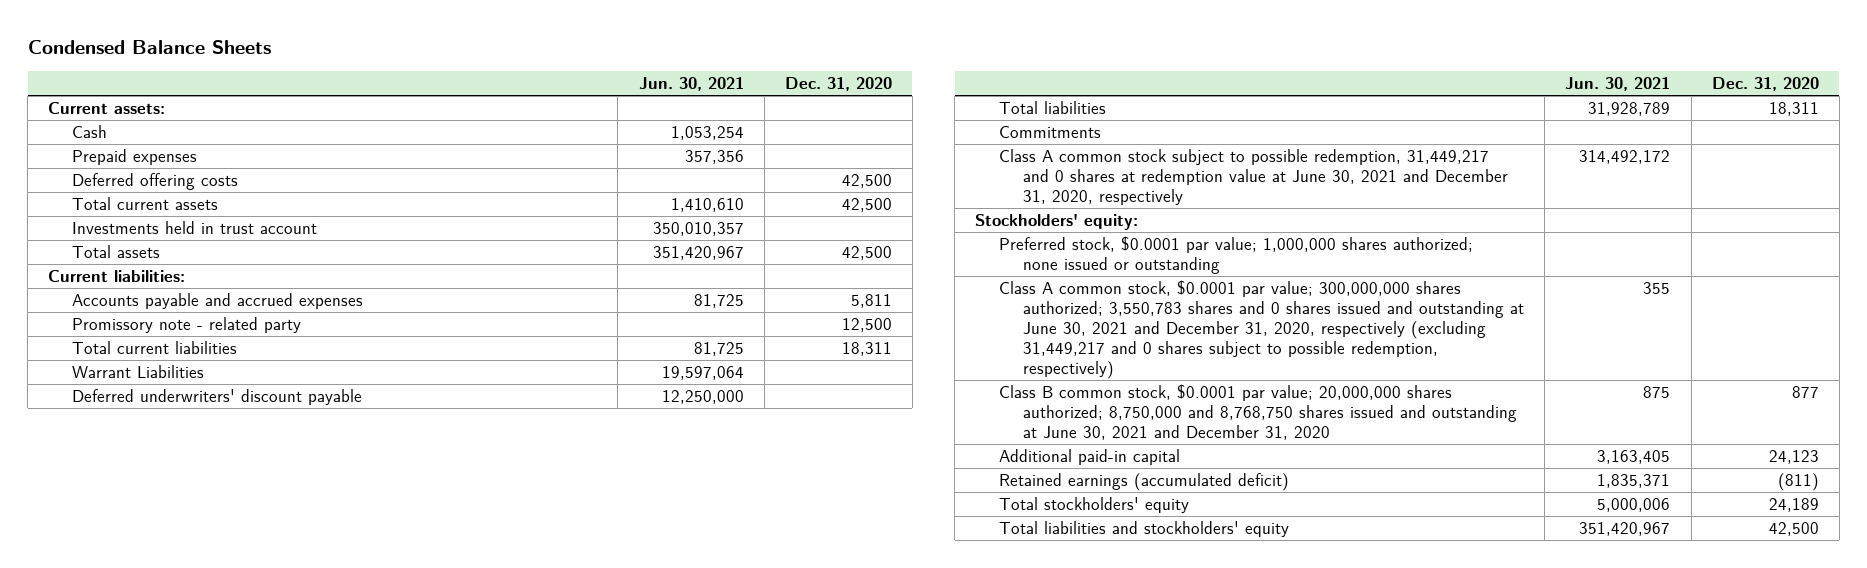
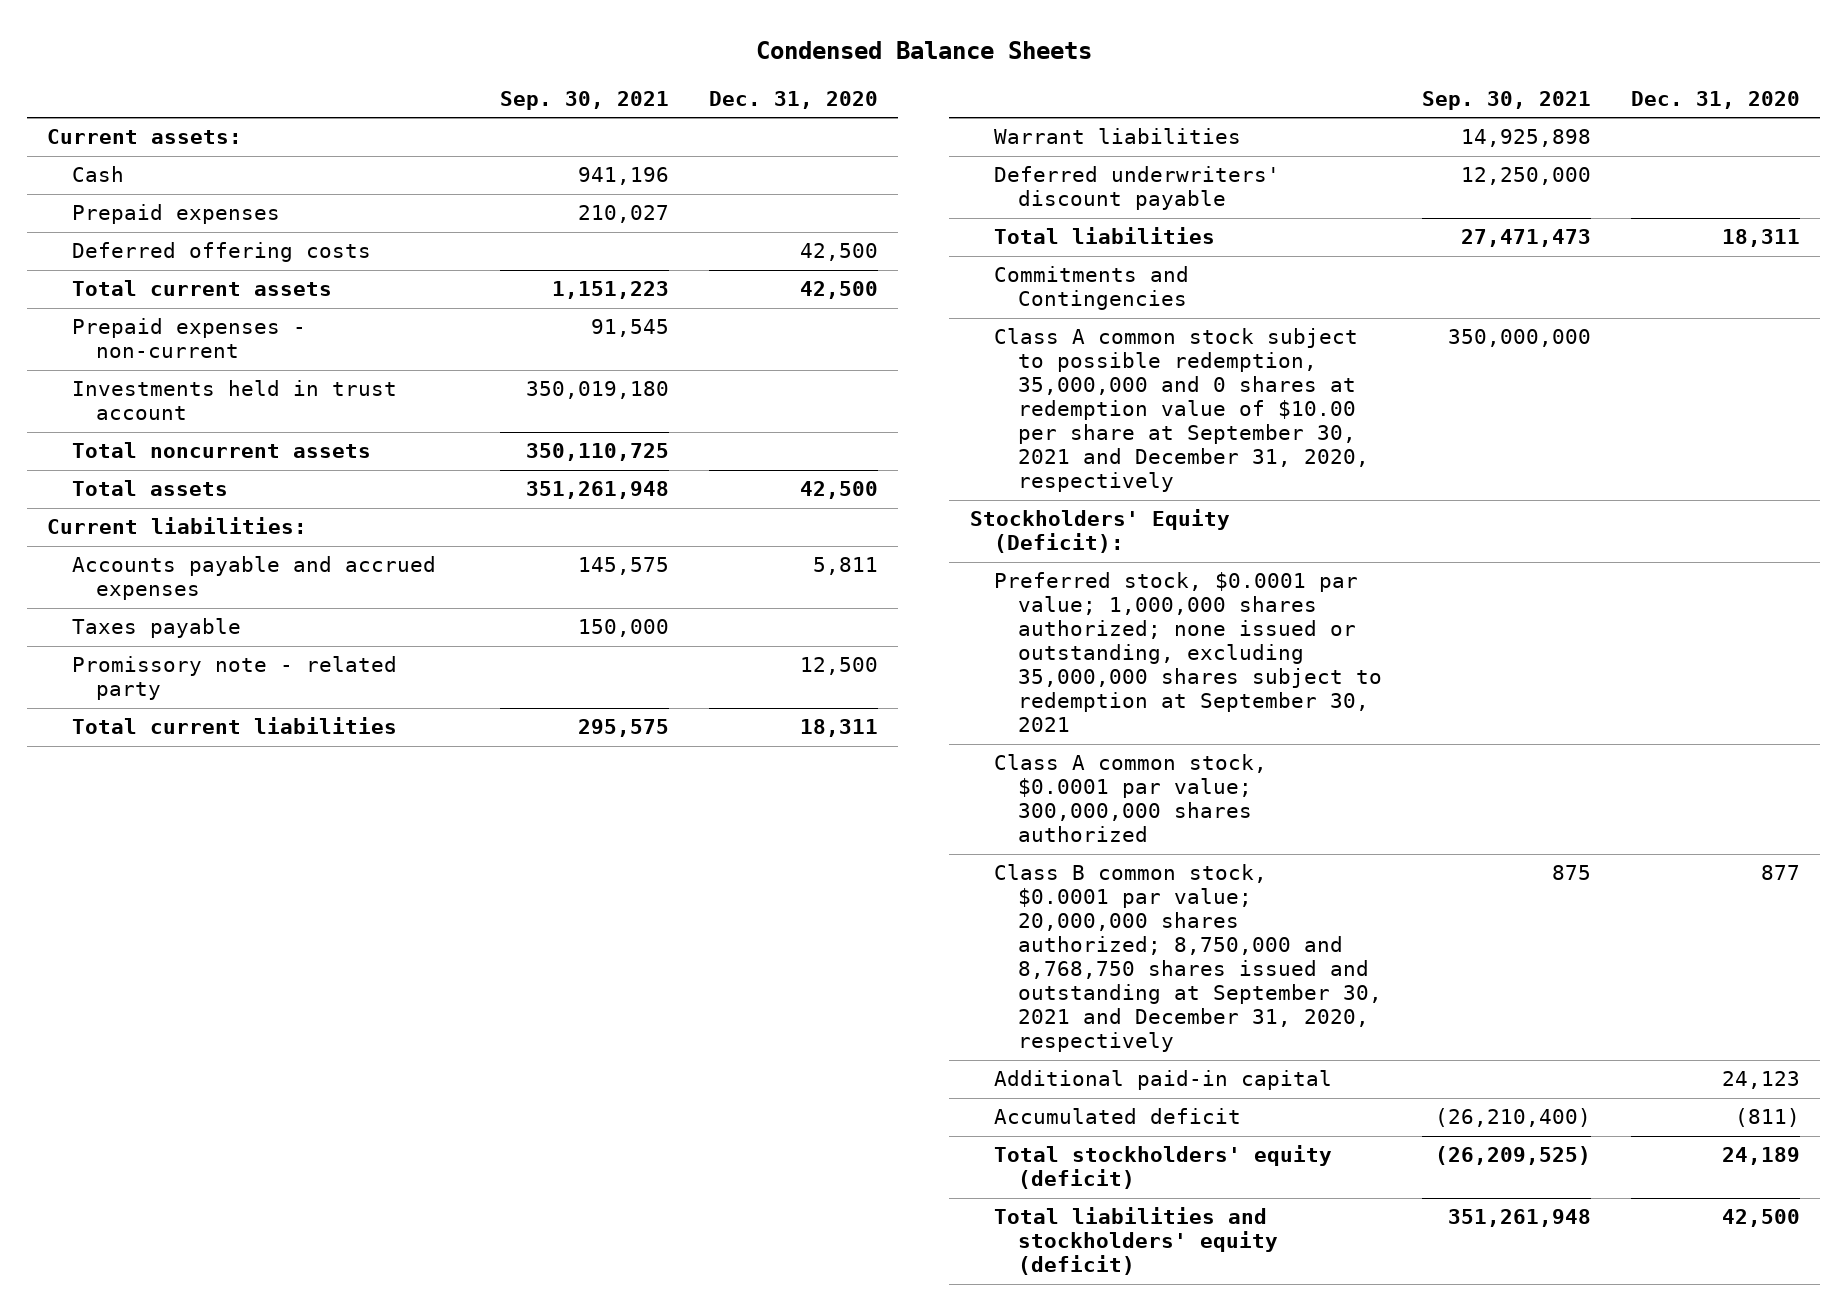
[638,76,744,91] Jun. 30, 2021 -> none
none -> [499,91,669,111] Sep. 30, 2021
none -> [71,318,306,359] Prepaid expenses - non-current
none -> [71,442,371,459] Total noncurrent assets
none -> [71,618,241,639] Taxes payable
[72,365,205,379] Warrant Liabilities -> [993,128,1241,145] Warrant liabilities
[999,126,1102,139] Commitments -> [993,266,1189,311] Commitments and Contingencies
[999,149,1509,206] Class A common stock subject to possible redemption, 31,449,217 and 0 shares at redemption value at June 30, 2021 and December 31, 2020, respectively -> [993,328,1369,493] Class A common stock subject to possible redemption, 35,000,000 and 0 shares at redemption value of $10.00 per share at September 30, 2021 and December 31, 2020, respectively
[975,214,1139,231] Stockholders' equity: -> [969,509,1230,554] Stockholders' Equity (Deficit):
[999,236,1474,275] Preferred stock, $0.0001 par value; 1,000,000 shares authorized; none issued or outstanding -> [993,572,1382,733] Preferred stock, $0.0001 par value; 1,000,000 shares authorized; none issued or outstanding, excluding 35,000,000 shares subject to redemption at September 30, 2021
[999,280,1525,380] Class A common stock, $0.0001 par value; 300,000,000 shares authorized; 3,550,783 shares and 0 shares issued and outstanding at June 30, 2021 and December 31, 2020, respectively (excluding 31,449,217 and 0 shares subject to possible redemption, respectively) -> [993,754,1267,843] Class A common stock, $0.0001 par value; 300,000,000 shares authorized
[999,384,1518,441] Class B common stock, $0.0001 par value; 20,000,000 shares authorized; 8,750,000 and 8,768,750 shares issued and outstanding at June 30, 2021 and December 31, 2020 -> [993,864,1382,1053] Class B common stock, $0.0001 par value; 20,000,000 shares authorized; 8,750,000 and 8,768,750 shares issued and outstanding at September 30, 2021 and December 31, 2020, respectively
[999,473,1290,492] Retained earnings (accumulated deficit) -> [993,1108,1241,1125] Accumulated deficit
[999,497,1190,514] Total stockholders' equity -> [993,1145,1332,1190] Total stockholders' equity (deficit)
[999,521,1290,538] Total liabilities and stockholders' equity -> [993,1207,1278,1276] Total liabilities and stockholders' equity (deficit)

